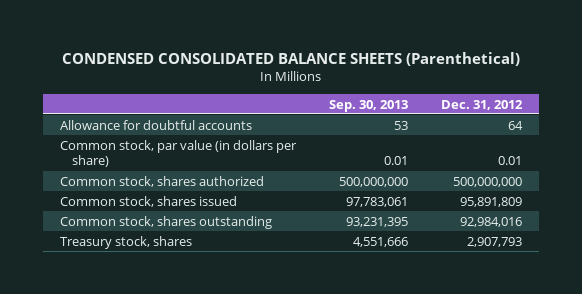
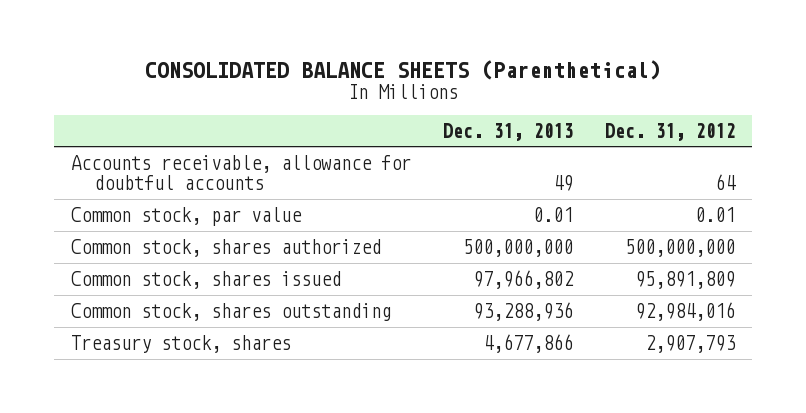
[61,51,520,66] CONDENSED CONSOLIDATED BALANCE SHEETS (Parenthetical) -> [144,60,661,81] CONSOLIDATED BALANCE SHEETS (Parenthetical)
[328,99,408,112] Sep. 30, 2013 -> none
none -> [442,122,573,141] Dec. 31, 2013
[59,119,252,130] Allowance for doubtful accounts -> [70,154,411,190] Accounts receivable, allowance for doubtful accounts
[59,139,297,168] Common stock, par value (in dollars per share) -> [70,206,302,226] Common stock, par value

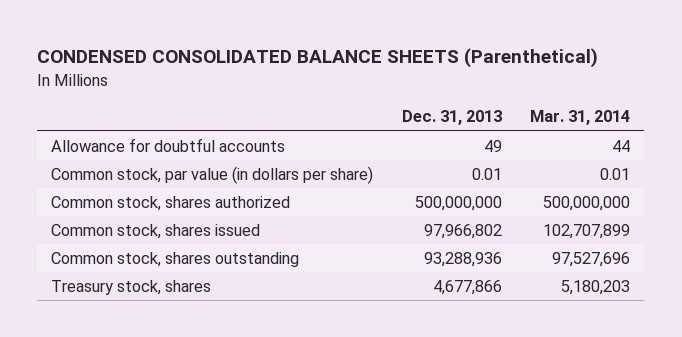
[144,60,661,81] CONSOLIDATED BALANCE SHEETS (Parenthetical) -> [37,48,599,69] CONDENSED CONSOLIDATED BALANCE SHEETS (Parenthetical)
[605,122,736,141] Dec. 31, 2012 -> none
none -> [530,110,631,126] Mar. 31, 2014
[70,154,411,190] Accounts receivable, allowance for doubtful accounts -> [51,138,286,153] Allowance for doubtful accounts
[70,206,302,226] Common stock, par value -> [51,166,374,185] Common stock, par value (in dollars per share)

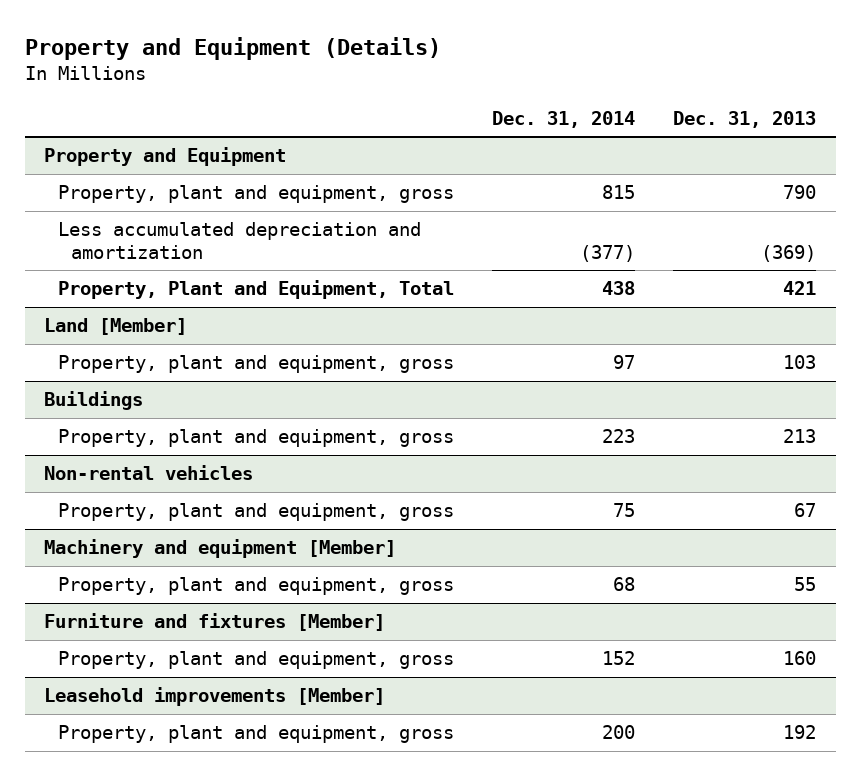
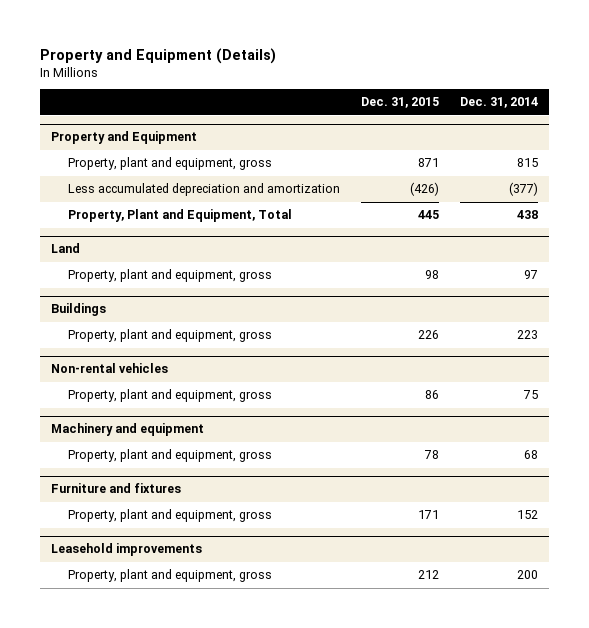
[673,110,817,128] Dec. 31, 2013 -> none
none -> [360,97,439,109] Dec. 31, 2015
[44,318,188,336] Land [Member] -> [50,243,80,254] Land
[44,539,397,559] Machinery and equipment [Member] -> [50,423,204,437] Machinery and equipment
[44,613,386,632] Furniture and fixtures [Member] -> [50,483,181,494] Furniture and fixtures
[44,687,386,707] Leasehold improvements [Member] -> [50,543,202,557] Leasehold improvements

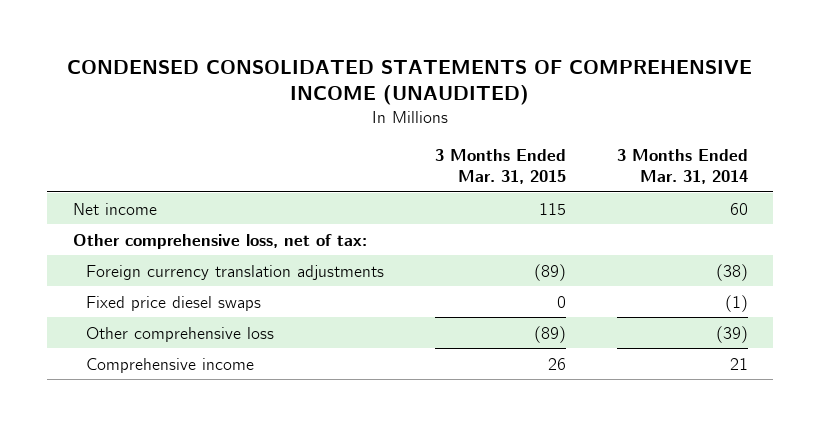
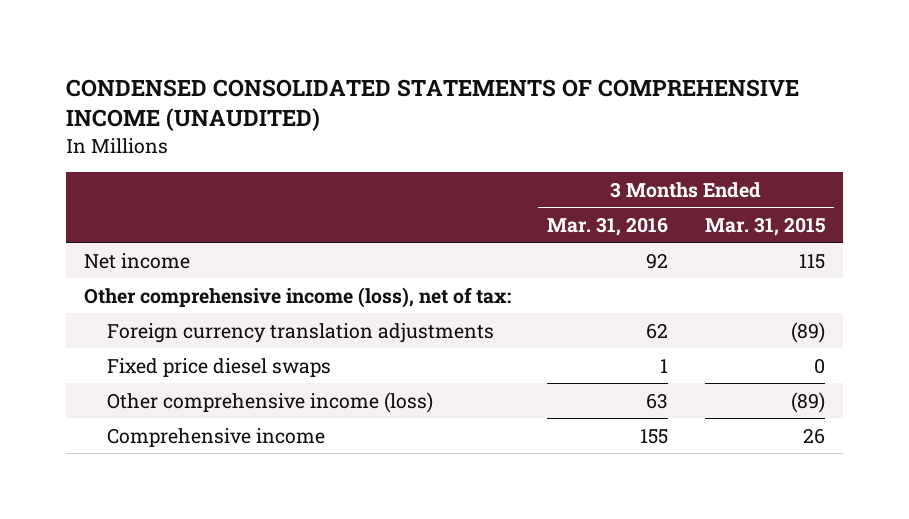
[616,149,748,184] 3 Months Ended Mar. 31, 2014 -> none
none -> [547,216,669,236] Mar. 31, 2016
[72,233,367,249] Other comprehensive loss, net of tax: -> [83,286,511,308] Other comprehensive income (loss), net of tax:
[85,326,274,342] Other comprehensive loss -> [106,391,433,413] Other comprehensive income (loss)

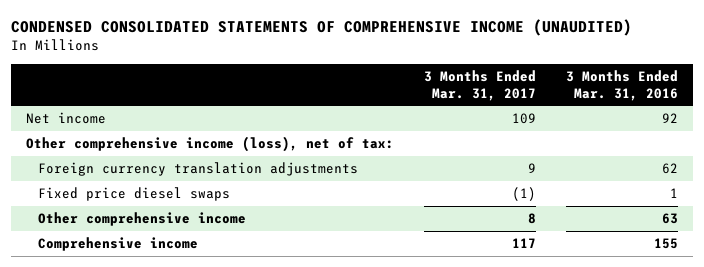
[705,216,826,236] Mar. 31, 2015 -> none
none -> [424,70,537,101] 3 Months Ended Mar. 31, 2017
[106,391,433,413] Other comprehensive income (loss) -> [38,212,247,227] Other comprehensive income

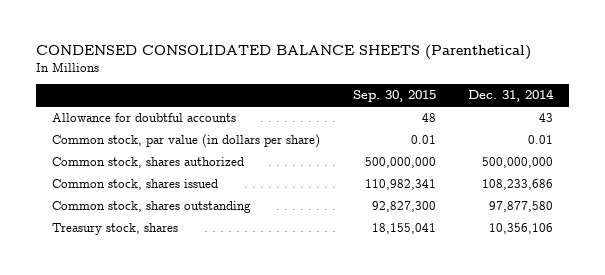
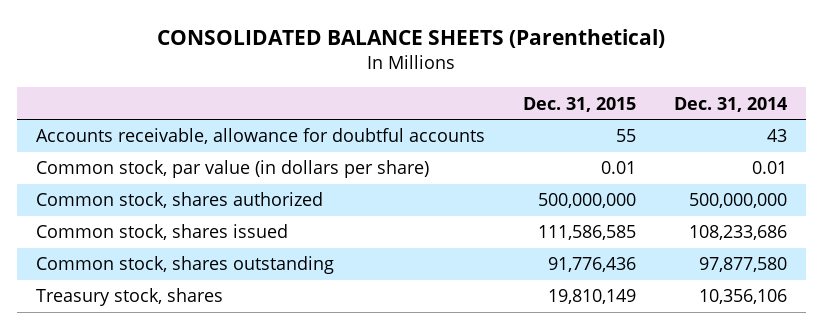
[36,45,532,61] CONDENSED CONSOLIDATED BALANCE SHEETS (Parenthetical) -> [157,28,666,48] CONSOLIDATED BALANCE SHEETS (Parenthetical)
[352,90,436,103] Sep. 30, 2015 -> none
none -> [522,96,636,112] Dec. 31, 2015
[52,113,237,123] Allowance for doubtful accounts -> [35,128,485,145] Accounts receivable, allowance for doubtful accounts

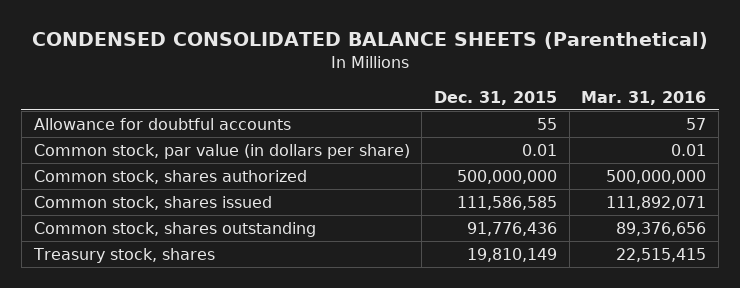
[157,28,666,48] CONSOLIDATED BALANCE SHEETS (Parenthetical) -> [31,32,708,50] CONDENSED CONSOLIDATED BALANCE SHEETS (Parenthetical)
[673,96,787,112] Dec. 31, 2014 -> none
none -> [581,90,707,105] Mar. 31, 2016
[35,128,485,145] Accounts receivable, allowance for doubtful accounts -> [33,117,291,130] Allowance for doubtful accounts

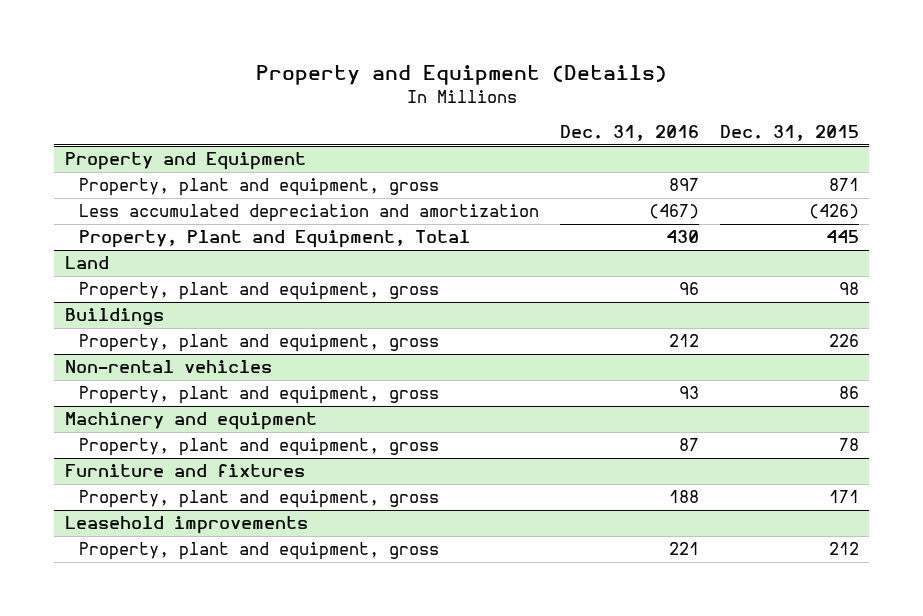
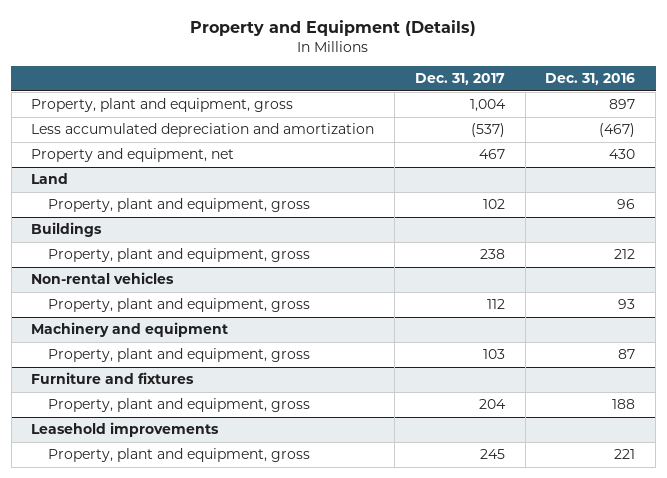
[719,125,859,142] Dec. 31, 2015 -> none
none -> [414,73,505,86] Dec. 31, 2017
[64,152,306,171] Property and Equipment -> none
[79,230,471,249] Property, Plant and Equipment, Total -> [31,148,235,163] Property and equipment, net

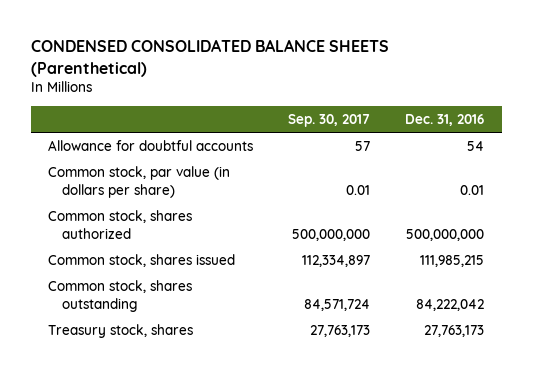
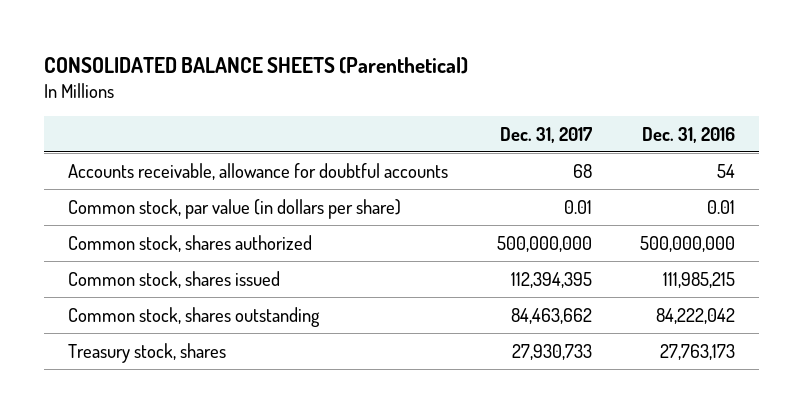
[31,39,390,77] CONDENSED CONSOLIDATED BALANCE SHEETS (Parenthetical) -> [44,56,469,74] CONSOLIDATED BALANCE SHEETS (Parenthetical)
[288,113,371,127] Sep. 30, 2017 -> none
none -> [499,126,592,143] Dec. 31, 2017
[48,140,254,152] Allowance for doubtful accounts -> [68,162,449,180] Accounts receivable, allowance for doubtful accounts

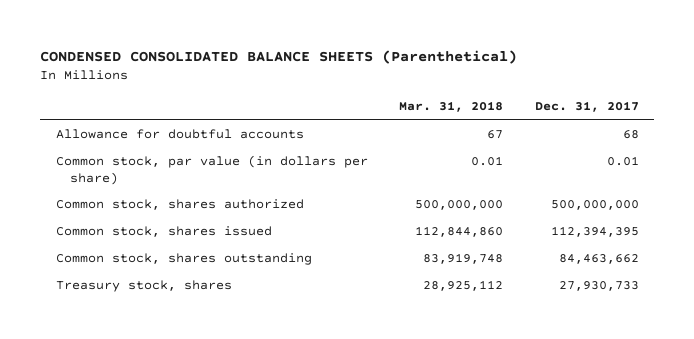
[44,56,469,74] CONSOLIDATED BALANCE SHEETS (Parenthetical) -> [39,49,517,64] CONDENSED CONSOLIDATED BALANCE SHEETS (Parenthetical)
[641,126,735,143] Dec. 31, 2016 -> none
none -> [399,101,504,113] Mar. 31, 2018
[68,162,449,180] Accounts receivable, allowance for doubtful accounts -> [55,129,304,140] Allowance for doubtful accounts

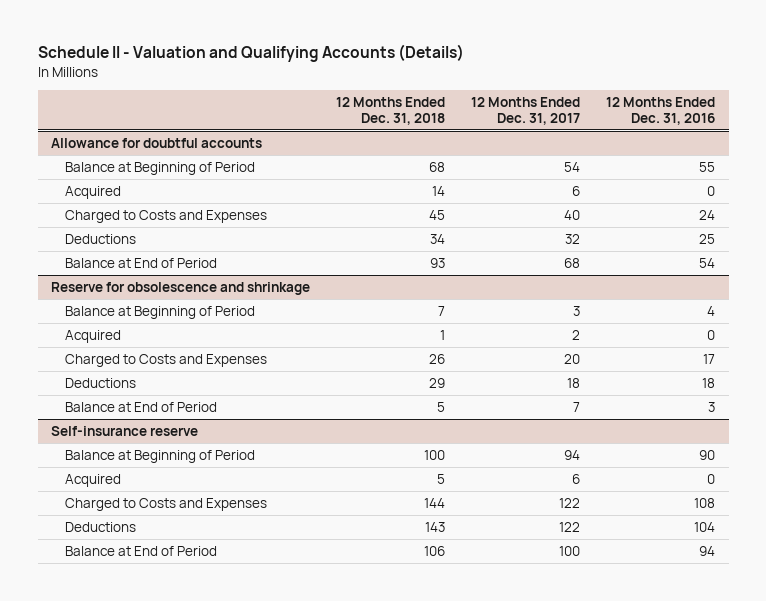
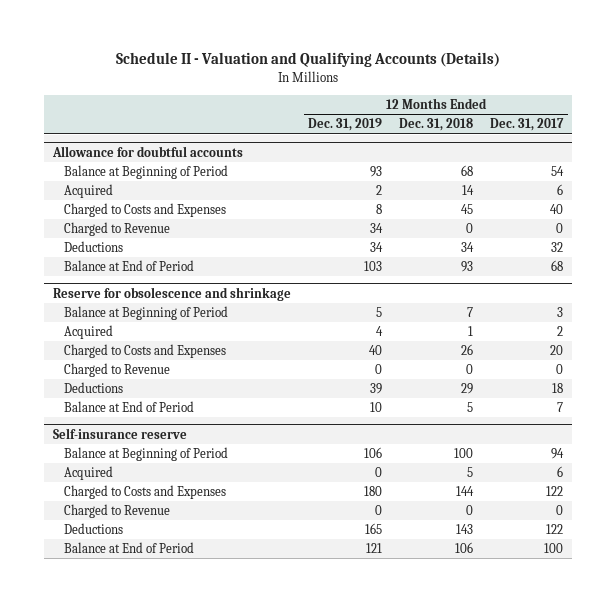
[606,96,716,125] 12 Months Ended Dec. 31, 2016 -> none
none -> [308,118,383,132] Dec. 31, 2019
none -> [64,222,171,237] Charged to Revenue
none -> [64,363,171,378] Charged to Revenue
none -> [64,504,171,519] Charged to Revenue

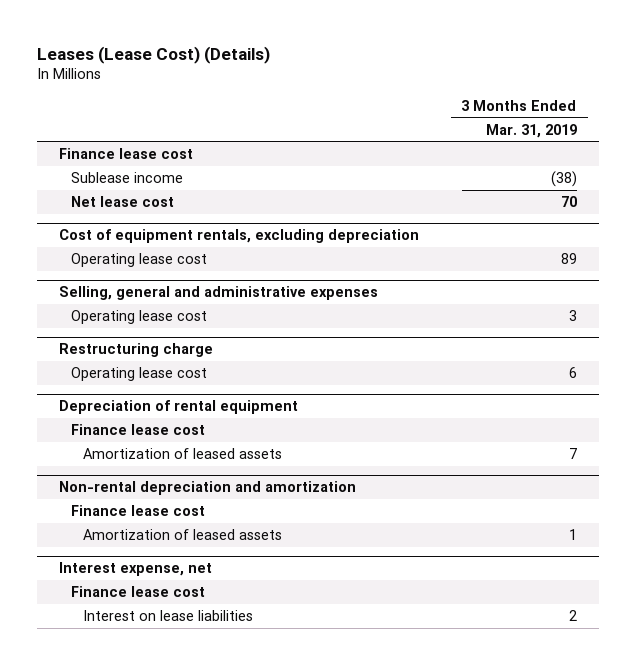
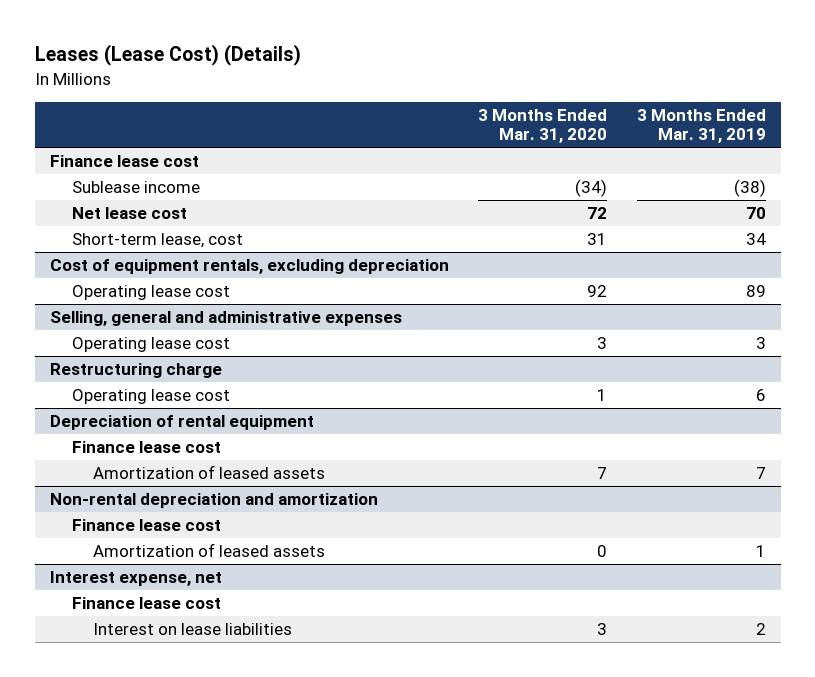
none -> [478,108,608,144] 3 Months Ended Mar. 31, 2020
none -> [71,233,243,249] Short-term lease, cost

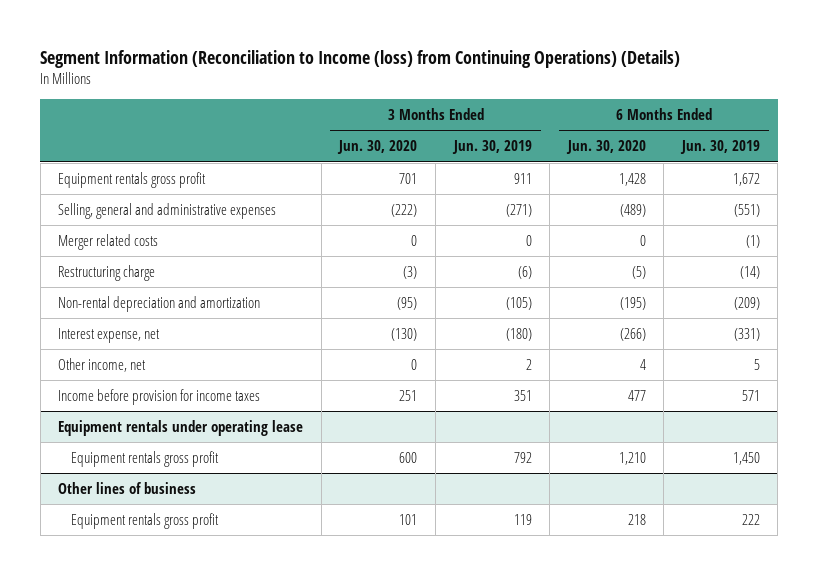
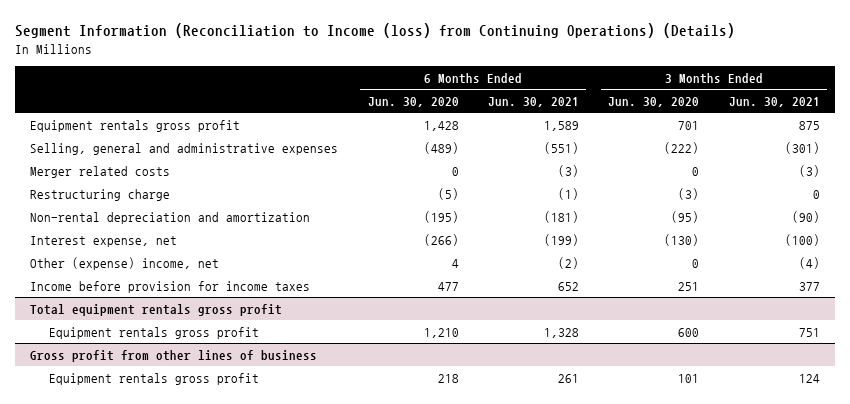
[451,140,532,155] Jun. 30, 2019 -> none
[679,140,760,155] Jun. 30, 2019 -> none
none -> [487,96,579,107] Jun. 30, 2021
none -> [728,96,820,107] Jun. 30, 2021
[58,357,147,372] Other income, net -> [30,256,220,270] Other (expense) income, net
[58,419,304,436] Equipment rentals under operating lease -> [30,303,283,316] Total equipment rentals gross profit
[58,481,197,494] Other lines of business -> [30,349,318,362] Gross profit from other lines of business

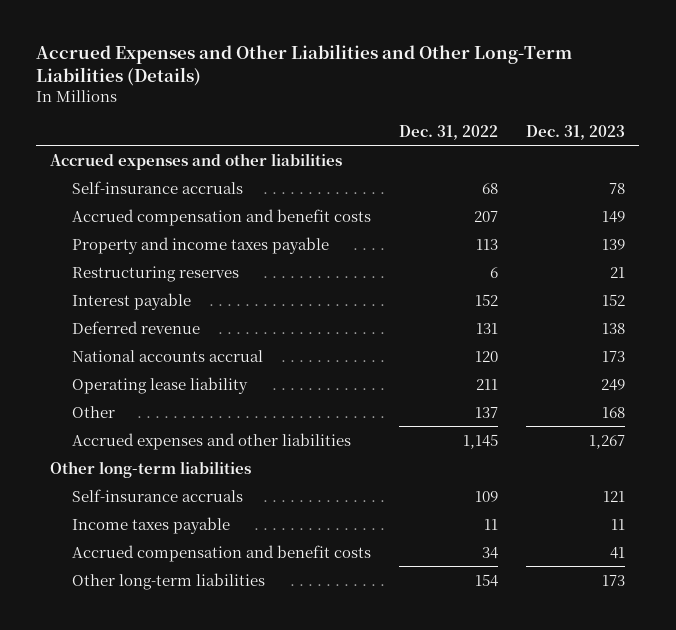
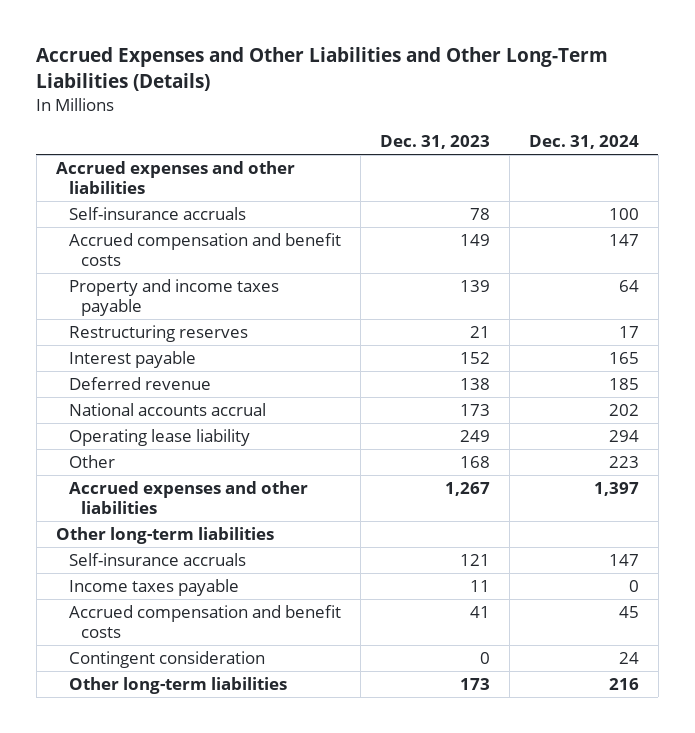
[399,124,499,140] Dec. 31, 2022 -> none
none -> [528,134,639,149] Dec. 31, 2024
none -> [68,651,265,669] Contingent consideration

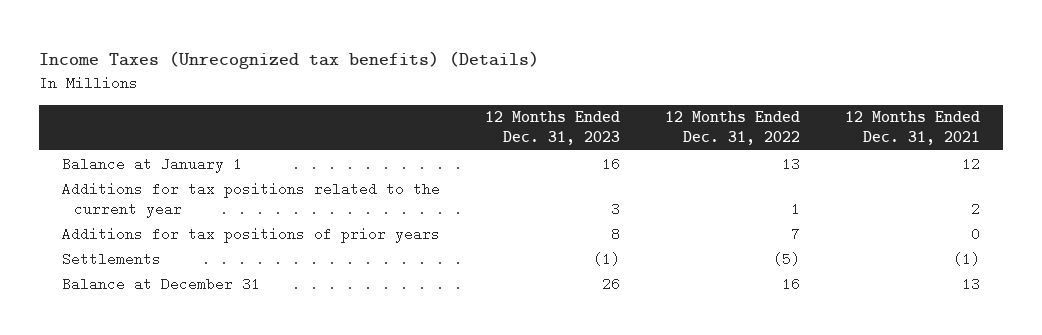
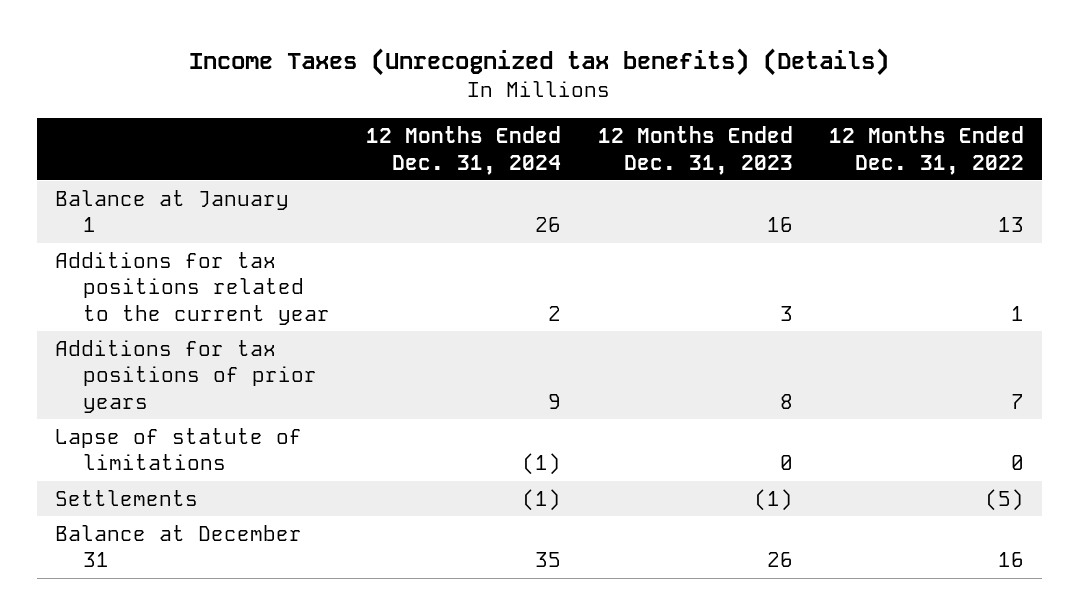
[845,111,981,146] 12 Months Ended Dec. 31, 2021 -> none
none -> [366,126,562,175] 12 Months Ended Dec. 31, 2024
none -> [55,427,303,471] Lapse of statute of limitations

